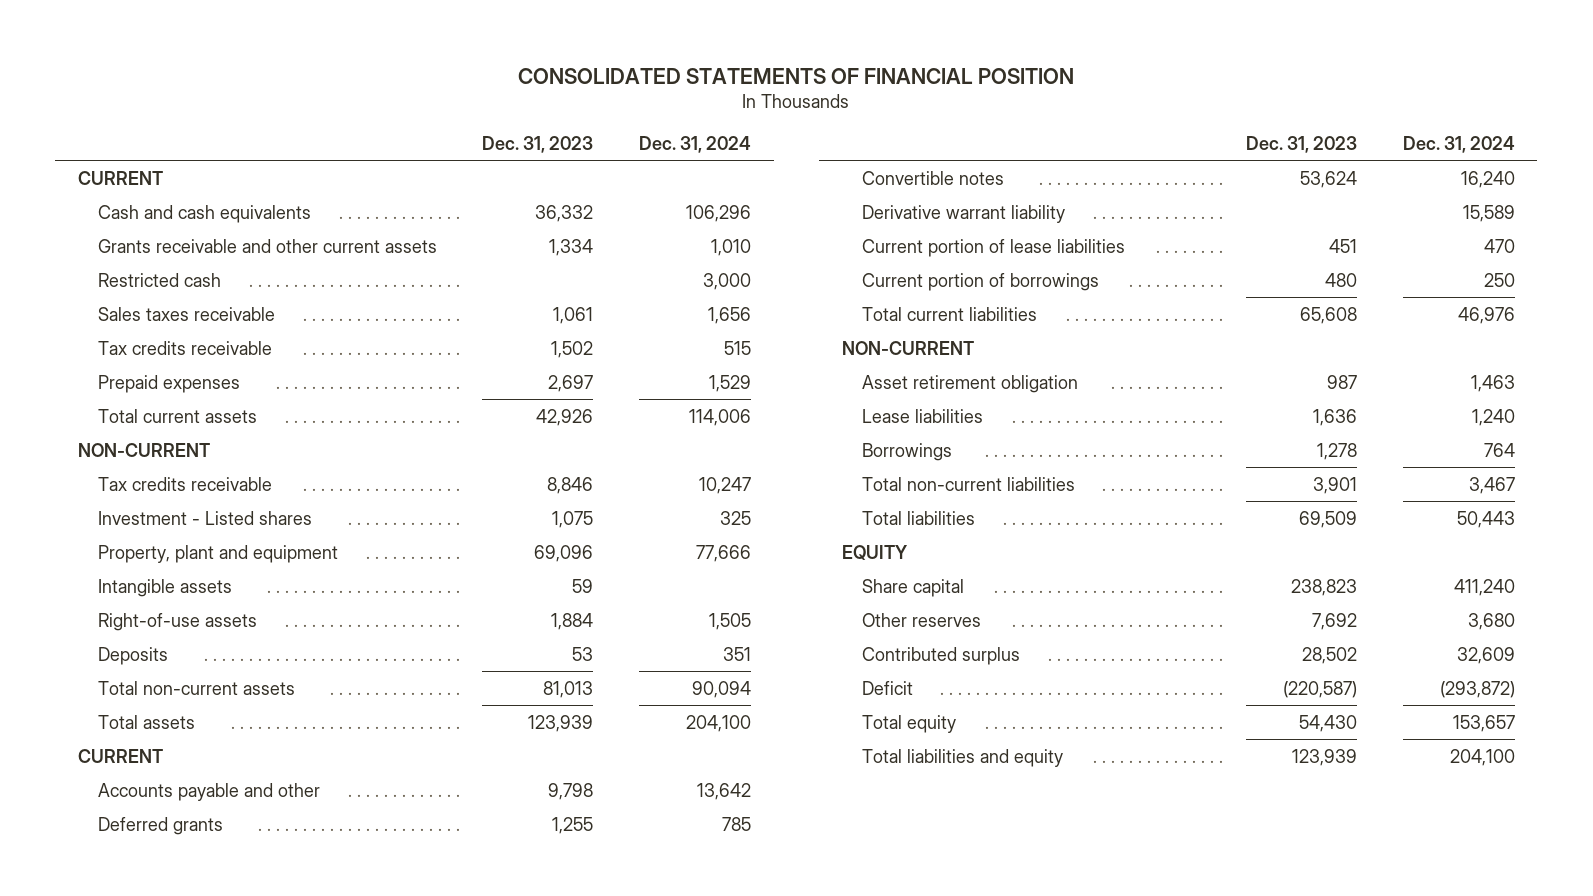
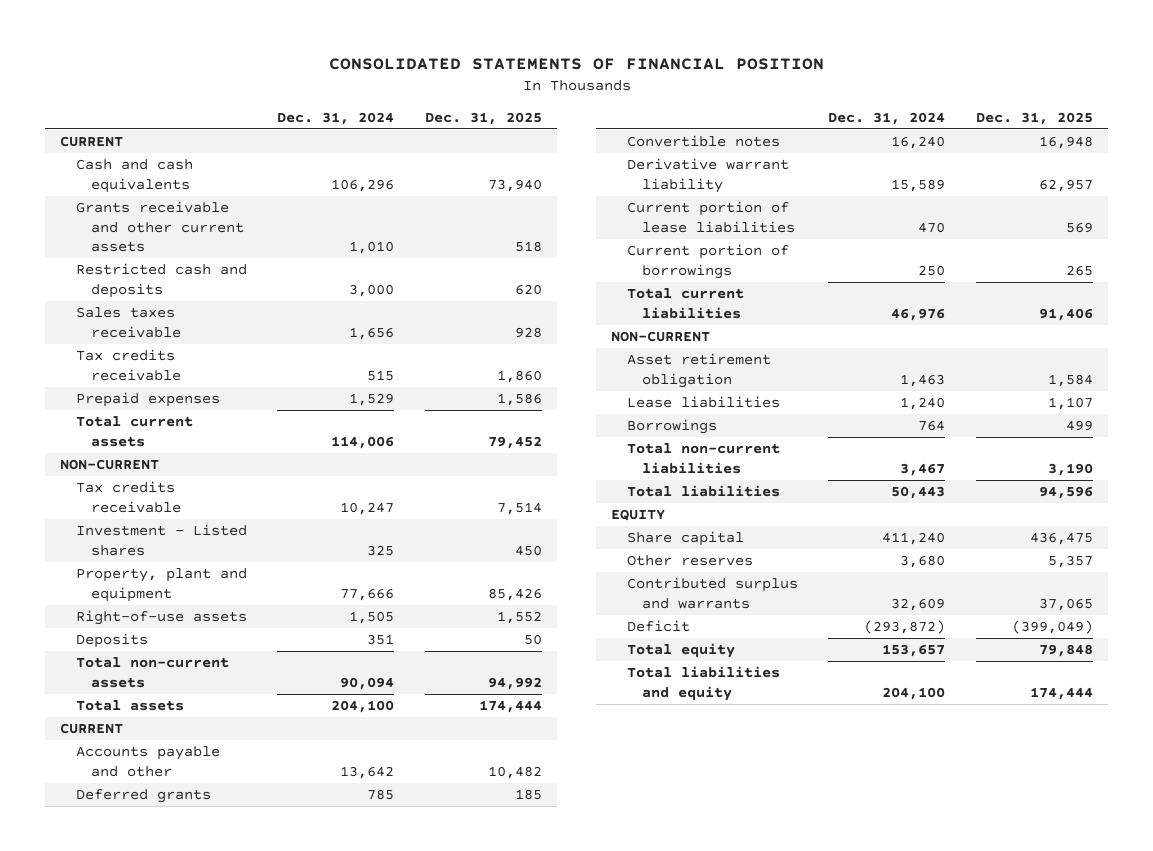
[482,135,594,153] Dec. 31, 2023 -> none
none -> [424,111,542,125] Dec. 31, 2025
[97,272,221,287] Restricted cash -> [75,263,247,298] Restricted cash and deposits
[97,578,232,597] Intangible assets -> none
[861,646,1020,665] Contributed surplus -> [626,577,798,609] Contributed surplus and warrants

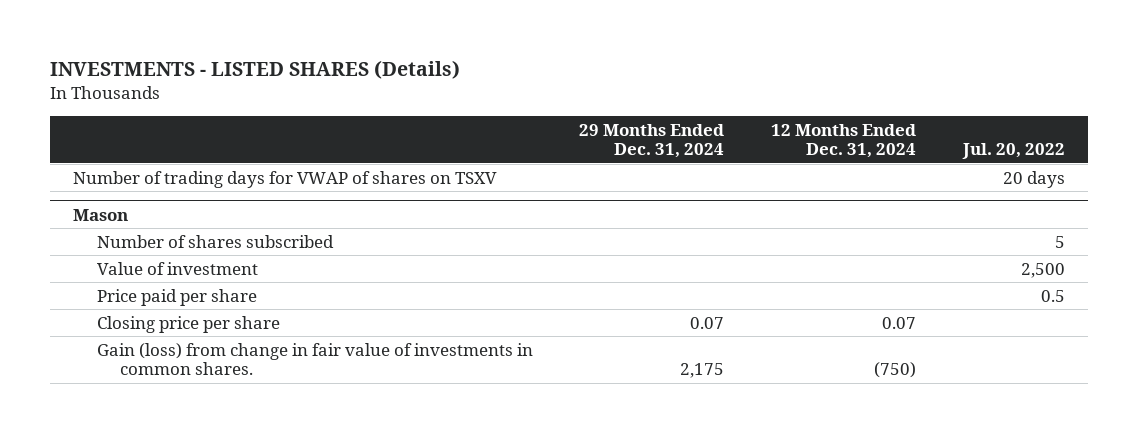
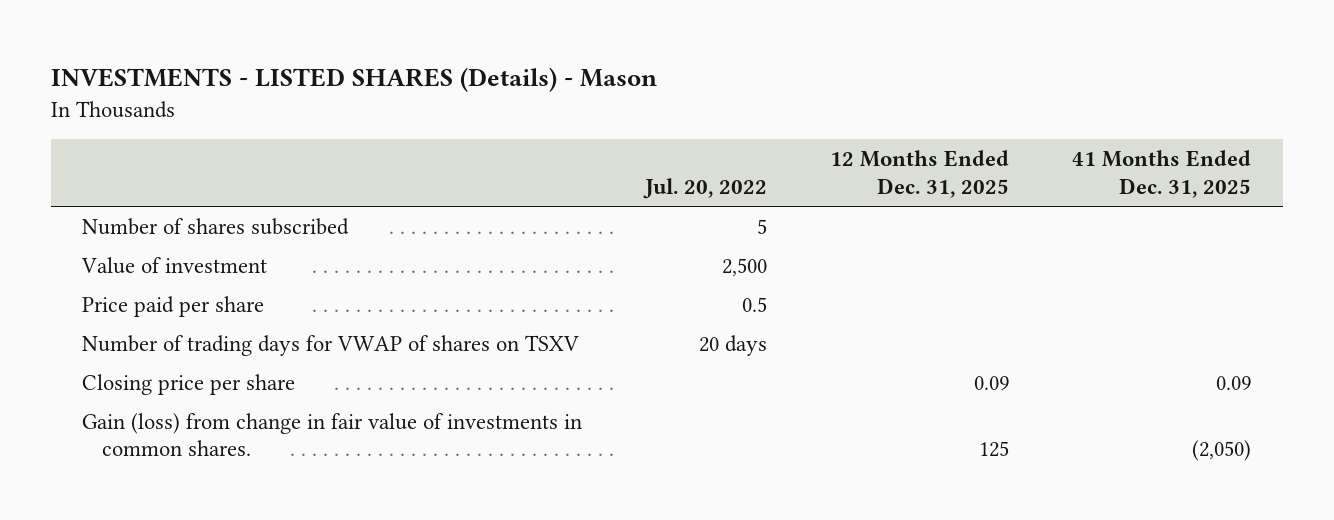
[49,60,460,80] INVESTMENTS - LISTED SHARES (Details) -> [50,67,657,93] INVESTMENTS - LISTED SHARES (Details) - Mason
[579,123,725,159] 29 Months Ended Dec. 31, 2024 -> none
[771,123,917,159] 12 Months Ended Dec. 31, 2024 -> none
none -> [830,150,1010,198] 12 Months Ended Dec. 31, 2025
none -> [1072,150,1252,198] 41 Months Ended Dec. 31, 2025
[73,208,129,221] Mason -> none
[73,170,498,188] Number of trading days for VWAP of shares on TSXV -> [82,335,580,357] Number of trading days for VWAP of shares on TSXV

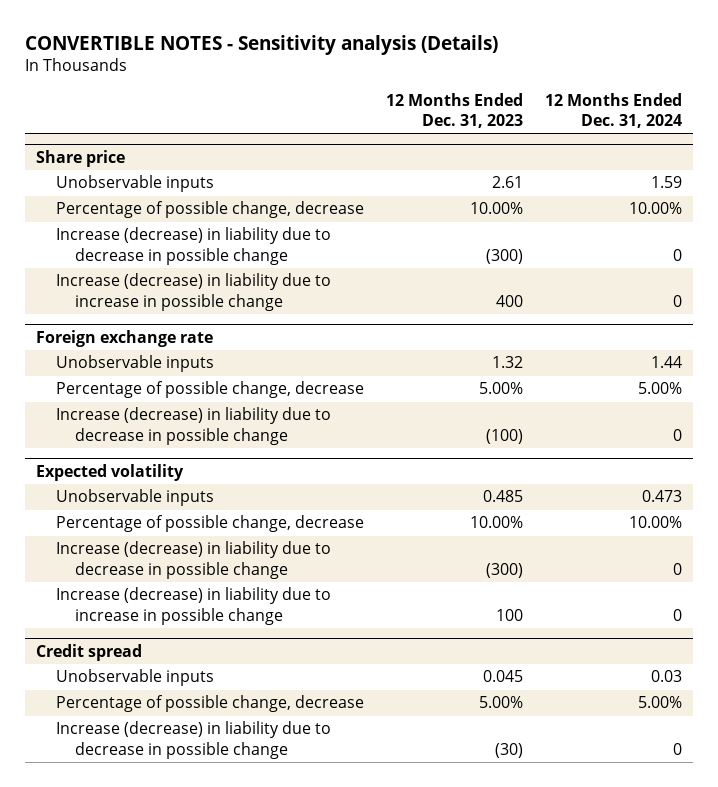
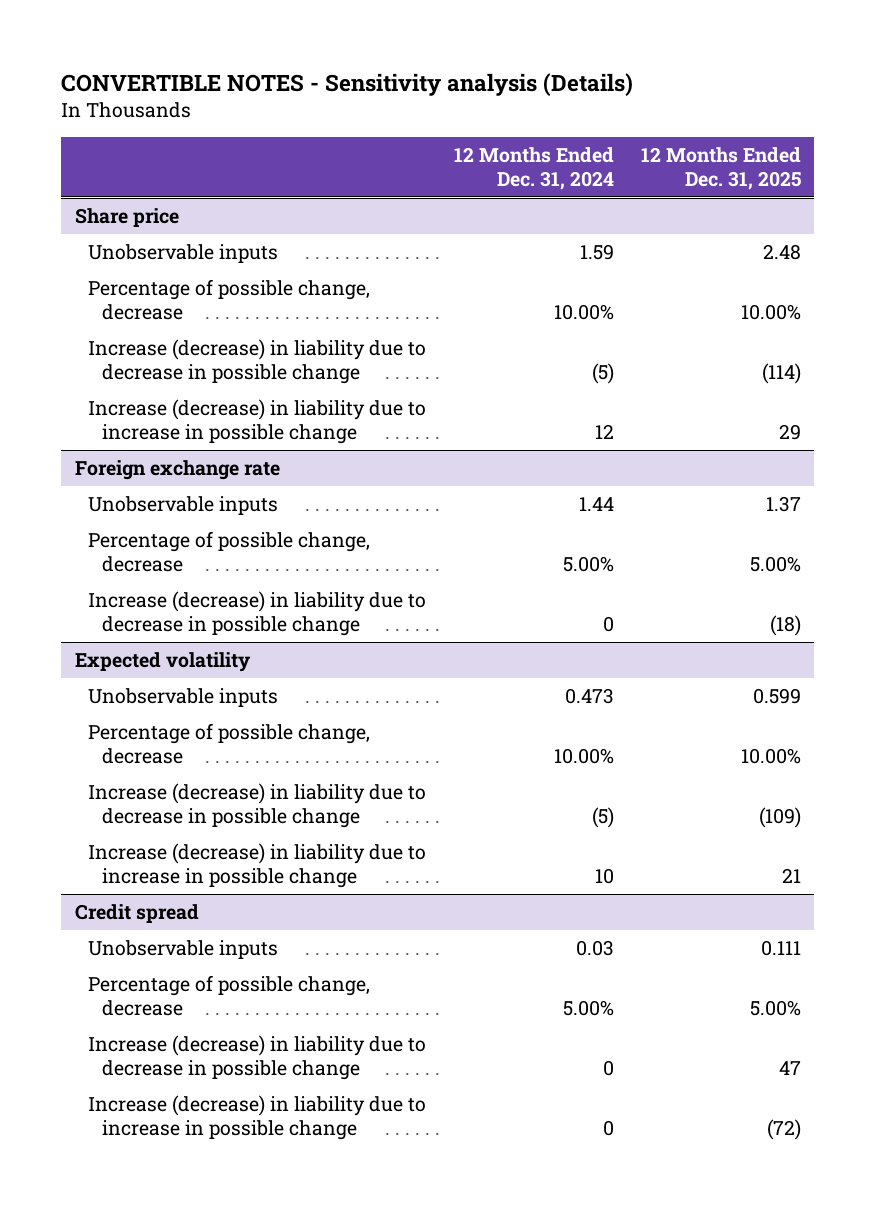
[385,92,523,129] 12 Months Ended Dec. 31, 2023 -> none
none -> [640,146,801,190] 12 Months Ended Dec. 31, 2025
[672,248,682,261] 0 -> [591,362,614,384] (5)
[672,294,682,307] 0 -> [594,423,614,439] 12
[672,562,682,575] 0 -> [591,806,614,828] (5)
[672,608,682,621] 0 -> [594,867,614,884] 10
none -> [88,1094,427,1140] Increase (decrease) in liability due to increase in possible change

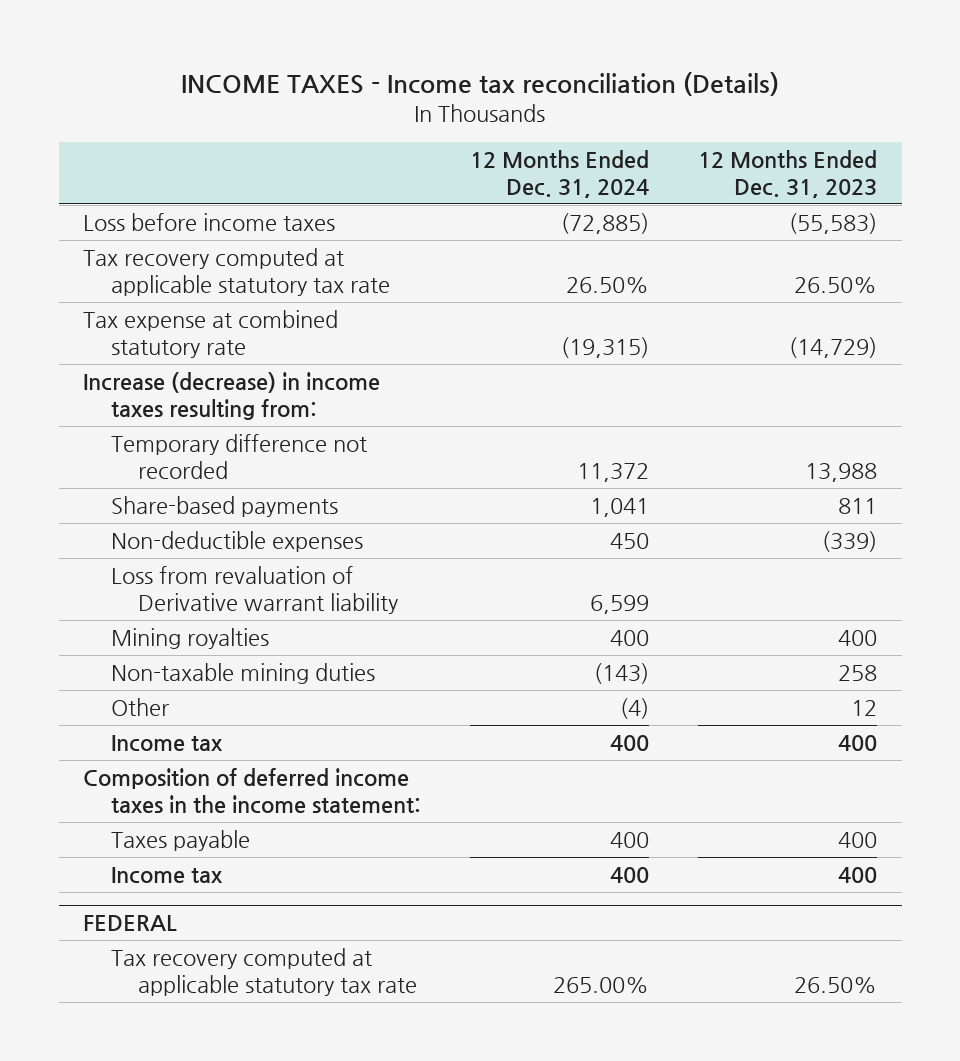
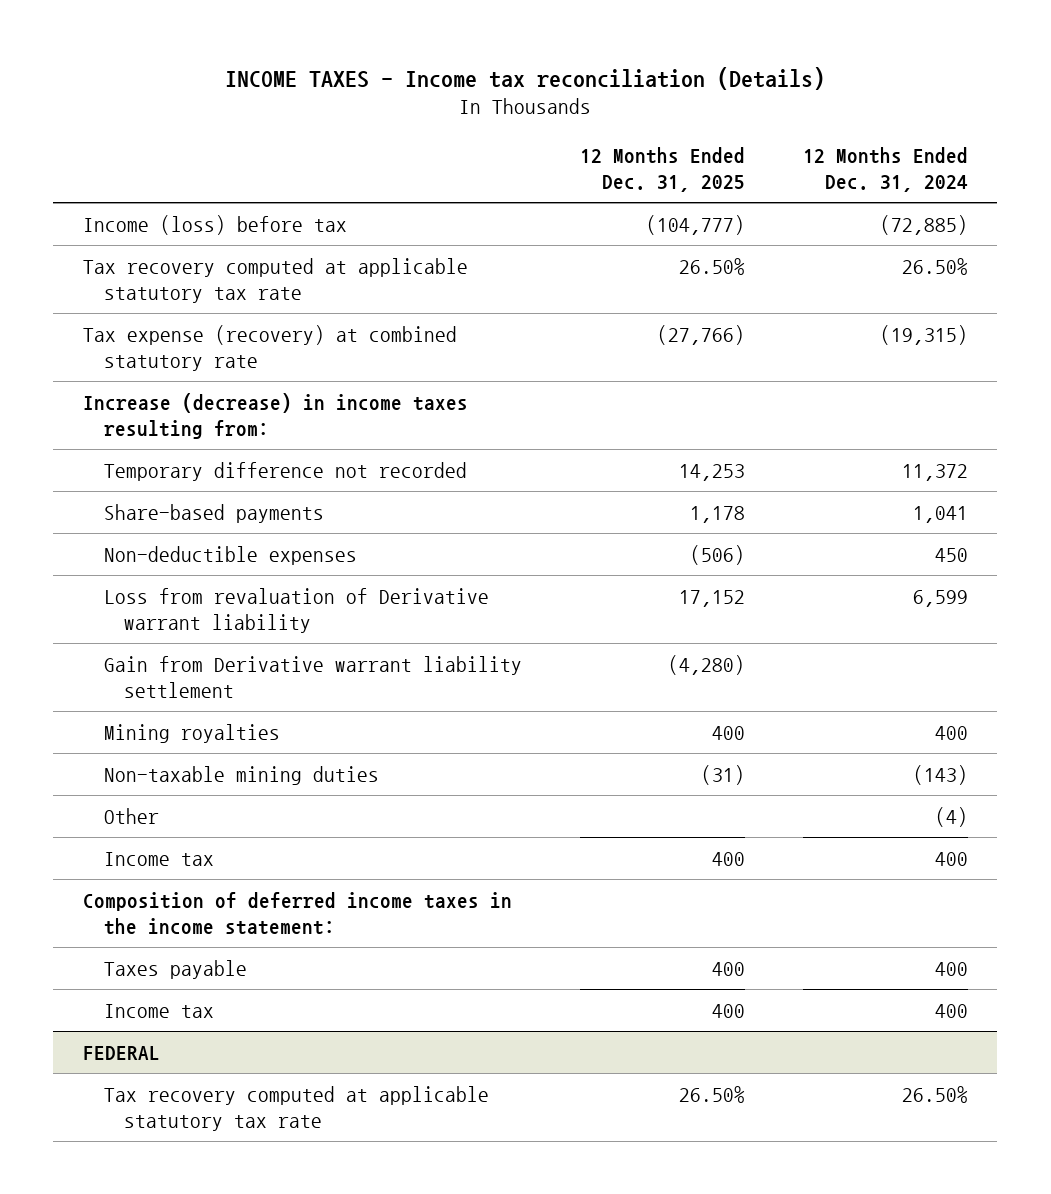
[697,150,877,198] 12 Months Ended Dec. 31, 2023 -> none
none -> [579,146,745,193] 12 Months Ended Dec. 31, 2025
[83,213,336,232] Loss before income taxes -> [82,214,347,235] Income (loss) before tax
[83,310,339,358] Tax expense at combined statutory rate -> [82,324,457,372] Tax expense (recovery) at combined statutory rate
none -> [103,655,522,699] Gain from Derivative warrant liability settlement
[552,976,649,993] 265.00% -> [902,1085,969,1103] 26.50%

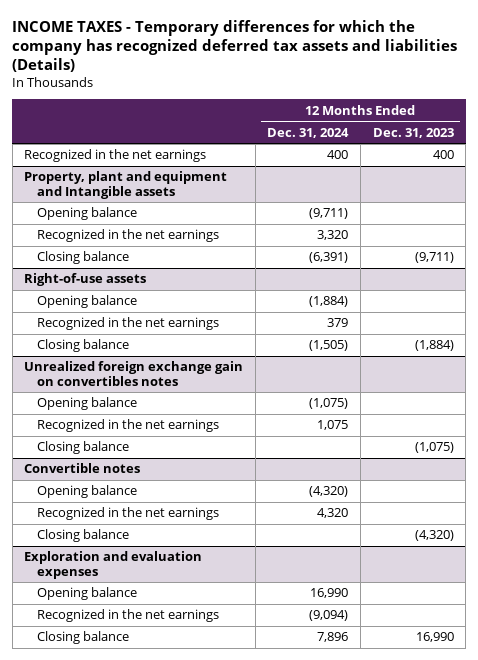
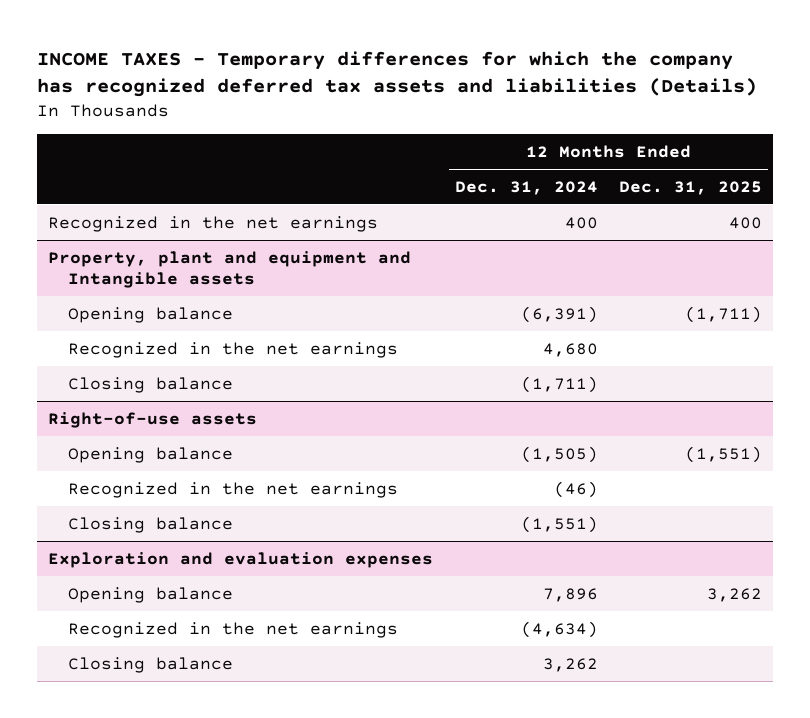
[372,127,454,138] Dec. 31, 2023 -> none
none -> [619,180,763,195] Dec. 31, 2025
[309,208,349,220] (9,711) -> [520,305,598,323] (6,391)
[317,230,349,241] 3,320 -> [542,342,598,357] 4,680
[309,252,349,264] (6,391) -> [520,375,598,393] (1,711)
[24,361,244,386] Unrealized foreign exchange gain on convertibles notes -> none
[36,397,137,411] Opening balance -> none
[36,419,219,433] Recognized in the net earnings -> none
[36,441,129,455] Closing balance -> none
[24,463,141,474] Convertible notes -> none
[36,485,137,499] Opening balance -> none
[36,507,219,521] Recognized in the net earnings -> none
[36,529,129,543] Closing balance -> none
[309,296,349,308] (1,884) -> [520,445,598,463] (1,505)
[327,318,349,328] 379 -> [553,480,598,498] (46)
[309,340,349,352] (1,505) -> [520,515,598,533] (1,551)
[310,588,349,599] 16,990 -> [542,587,598,602] 7,896
[309,610,349,622] (9,094) -> [520,620,598,638] (4,634)
[317,632,349,643] 7,896 -> [542,657,598,672] 3,262

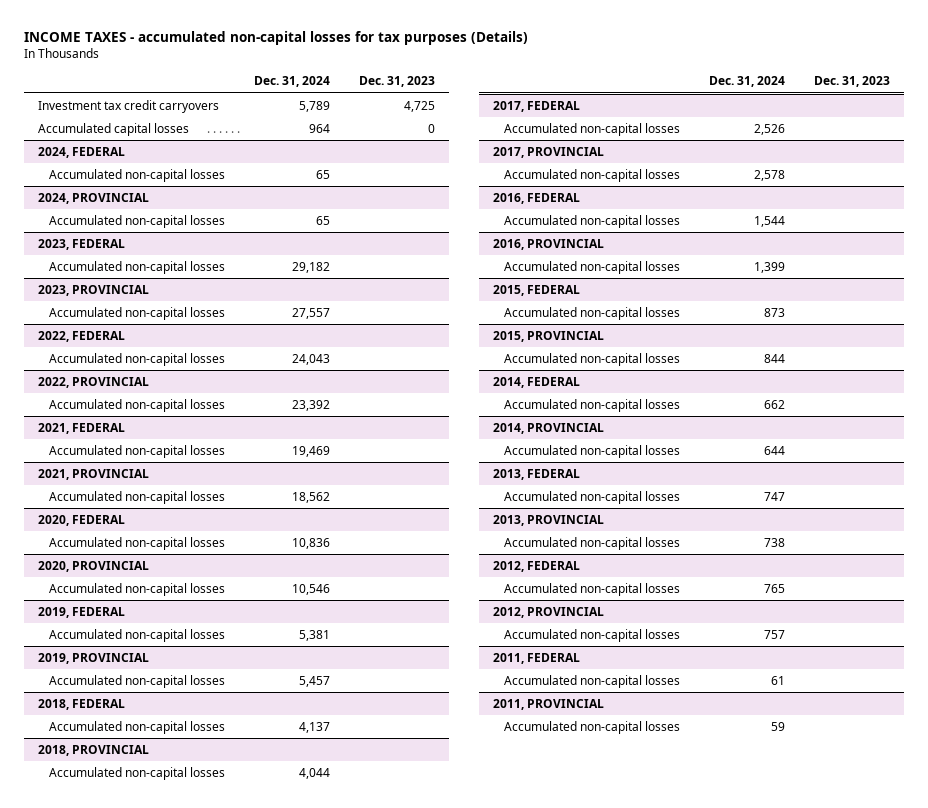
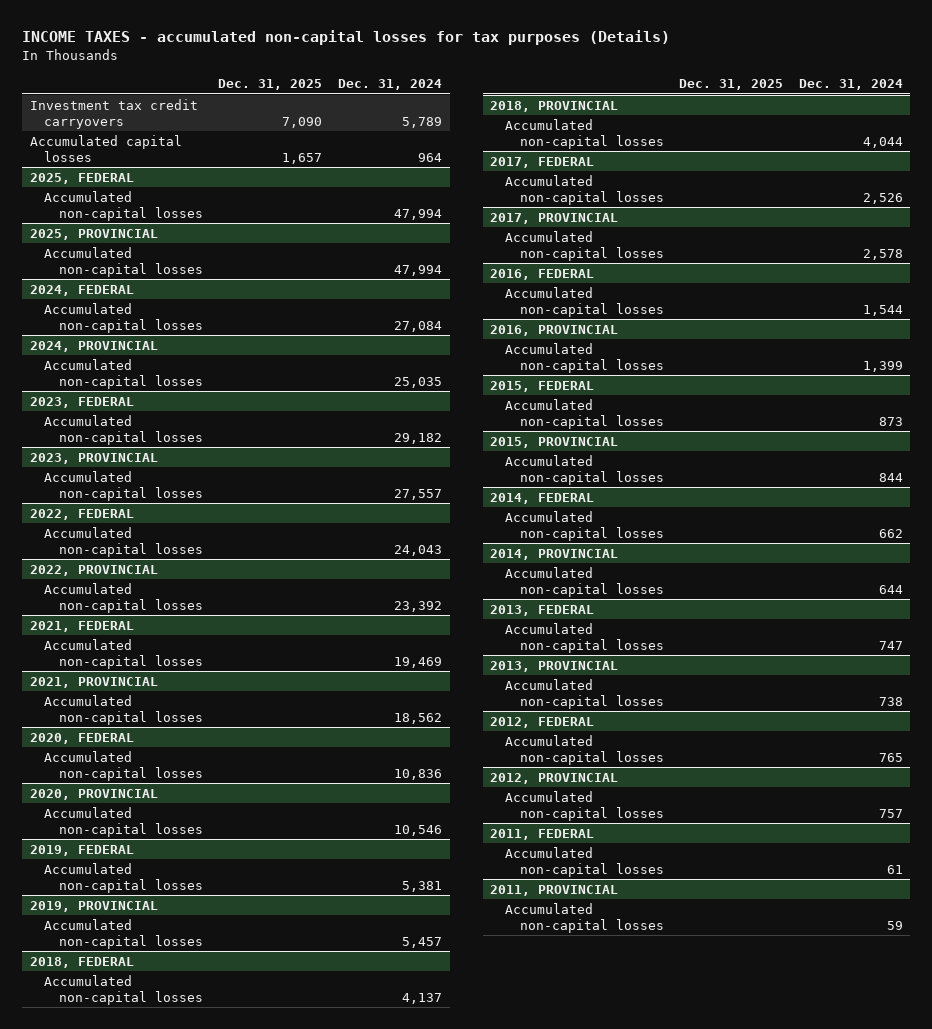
[358,76,435,88] Dec. 31, 2023 -> none
none -> [218,79,323,91] Dec. 31, 2025
none -> [29,172,134,184] 2025, FEDERAL
none -> [44,190,204,222] Accumulated non-capital losses
none -> [29,228,158,240] 2025, PROVINCIAL
none -> [44,246,204,278] Accumulated non-capital losses
[316,169,331,179] 65 -> [393,321,442,333] 27,084
[316,215,331,225] 65 -> [393,377,442,389] 25,035

